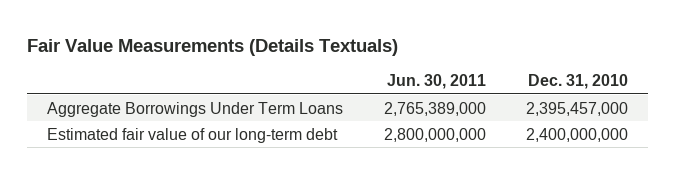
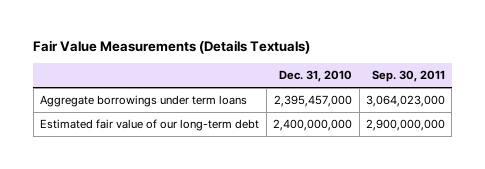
[386,74,486,90] Jun. 30, 2011 -> none
none -> [371,70,445,83] Sep. 30, 2011
[47,101,344,117] Aggregate Borrowings Under Term Loans -> [40,95,248,108] Aggregate borrowings under term loans

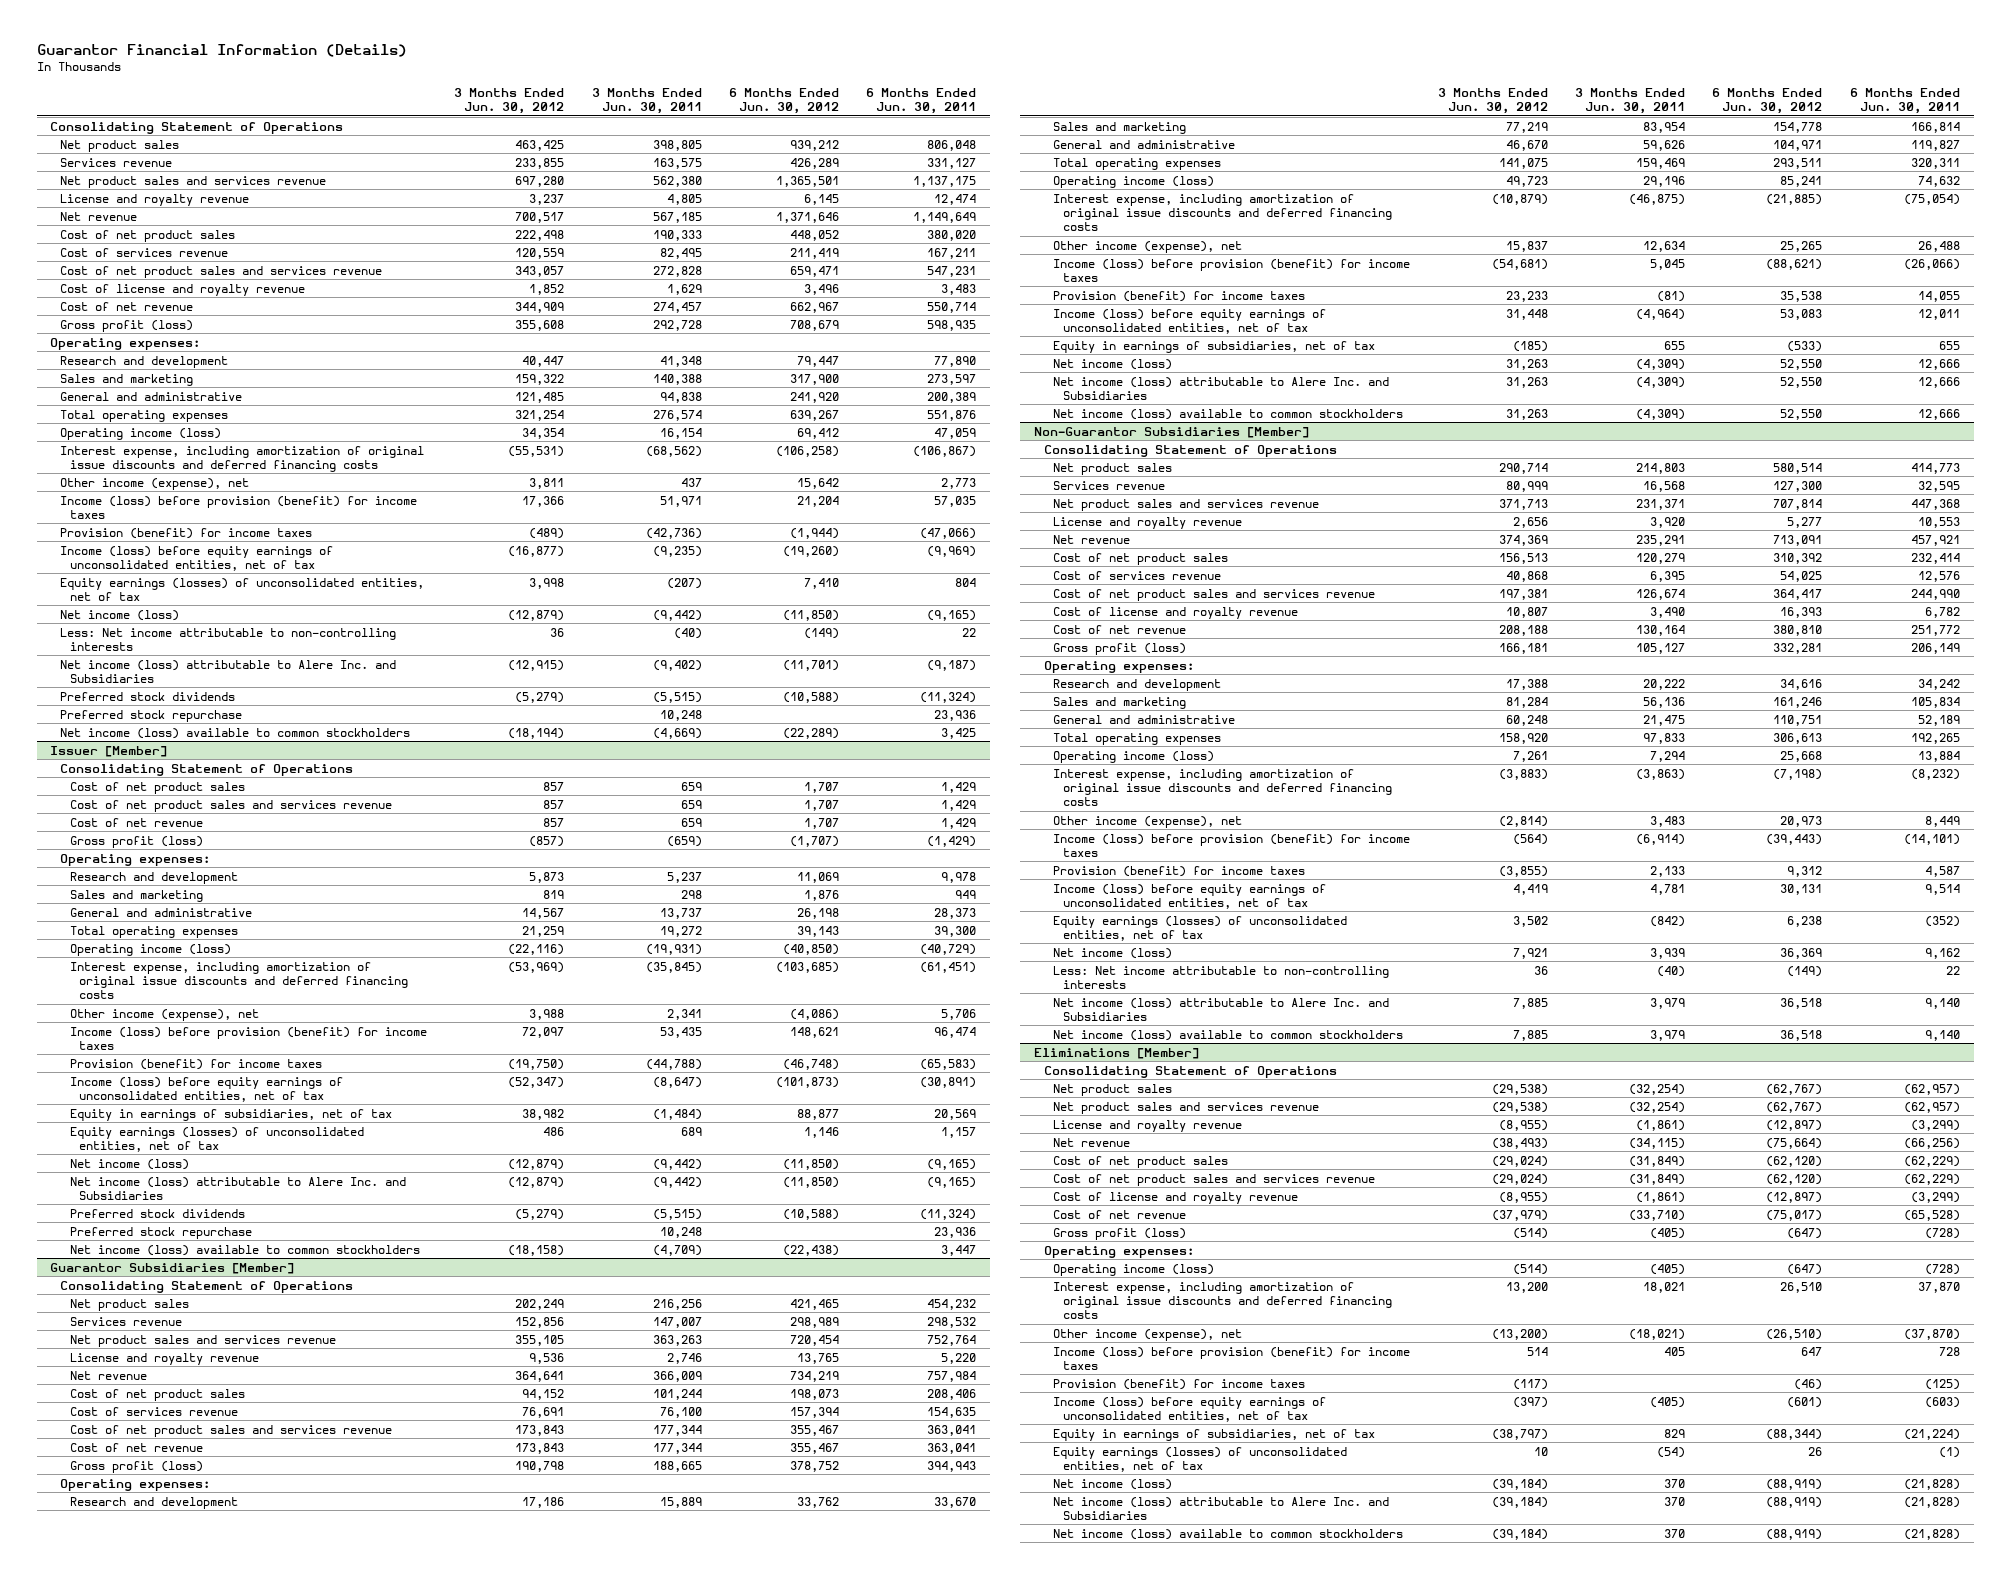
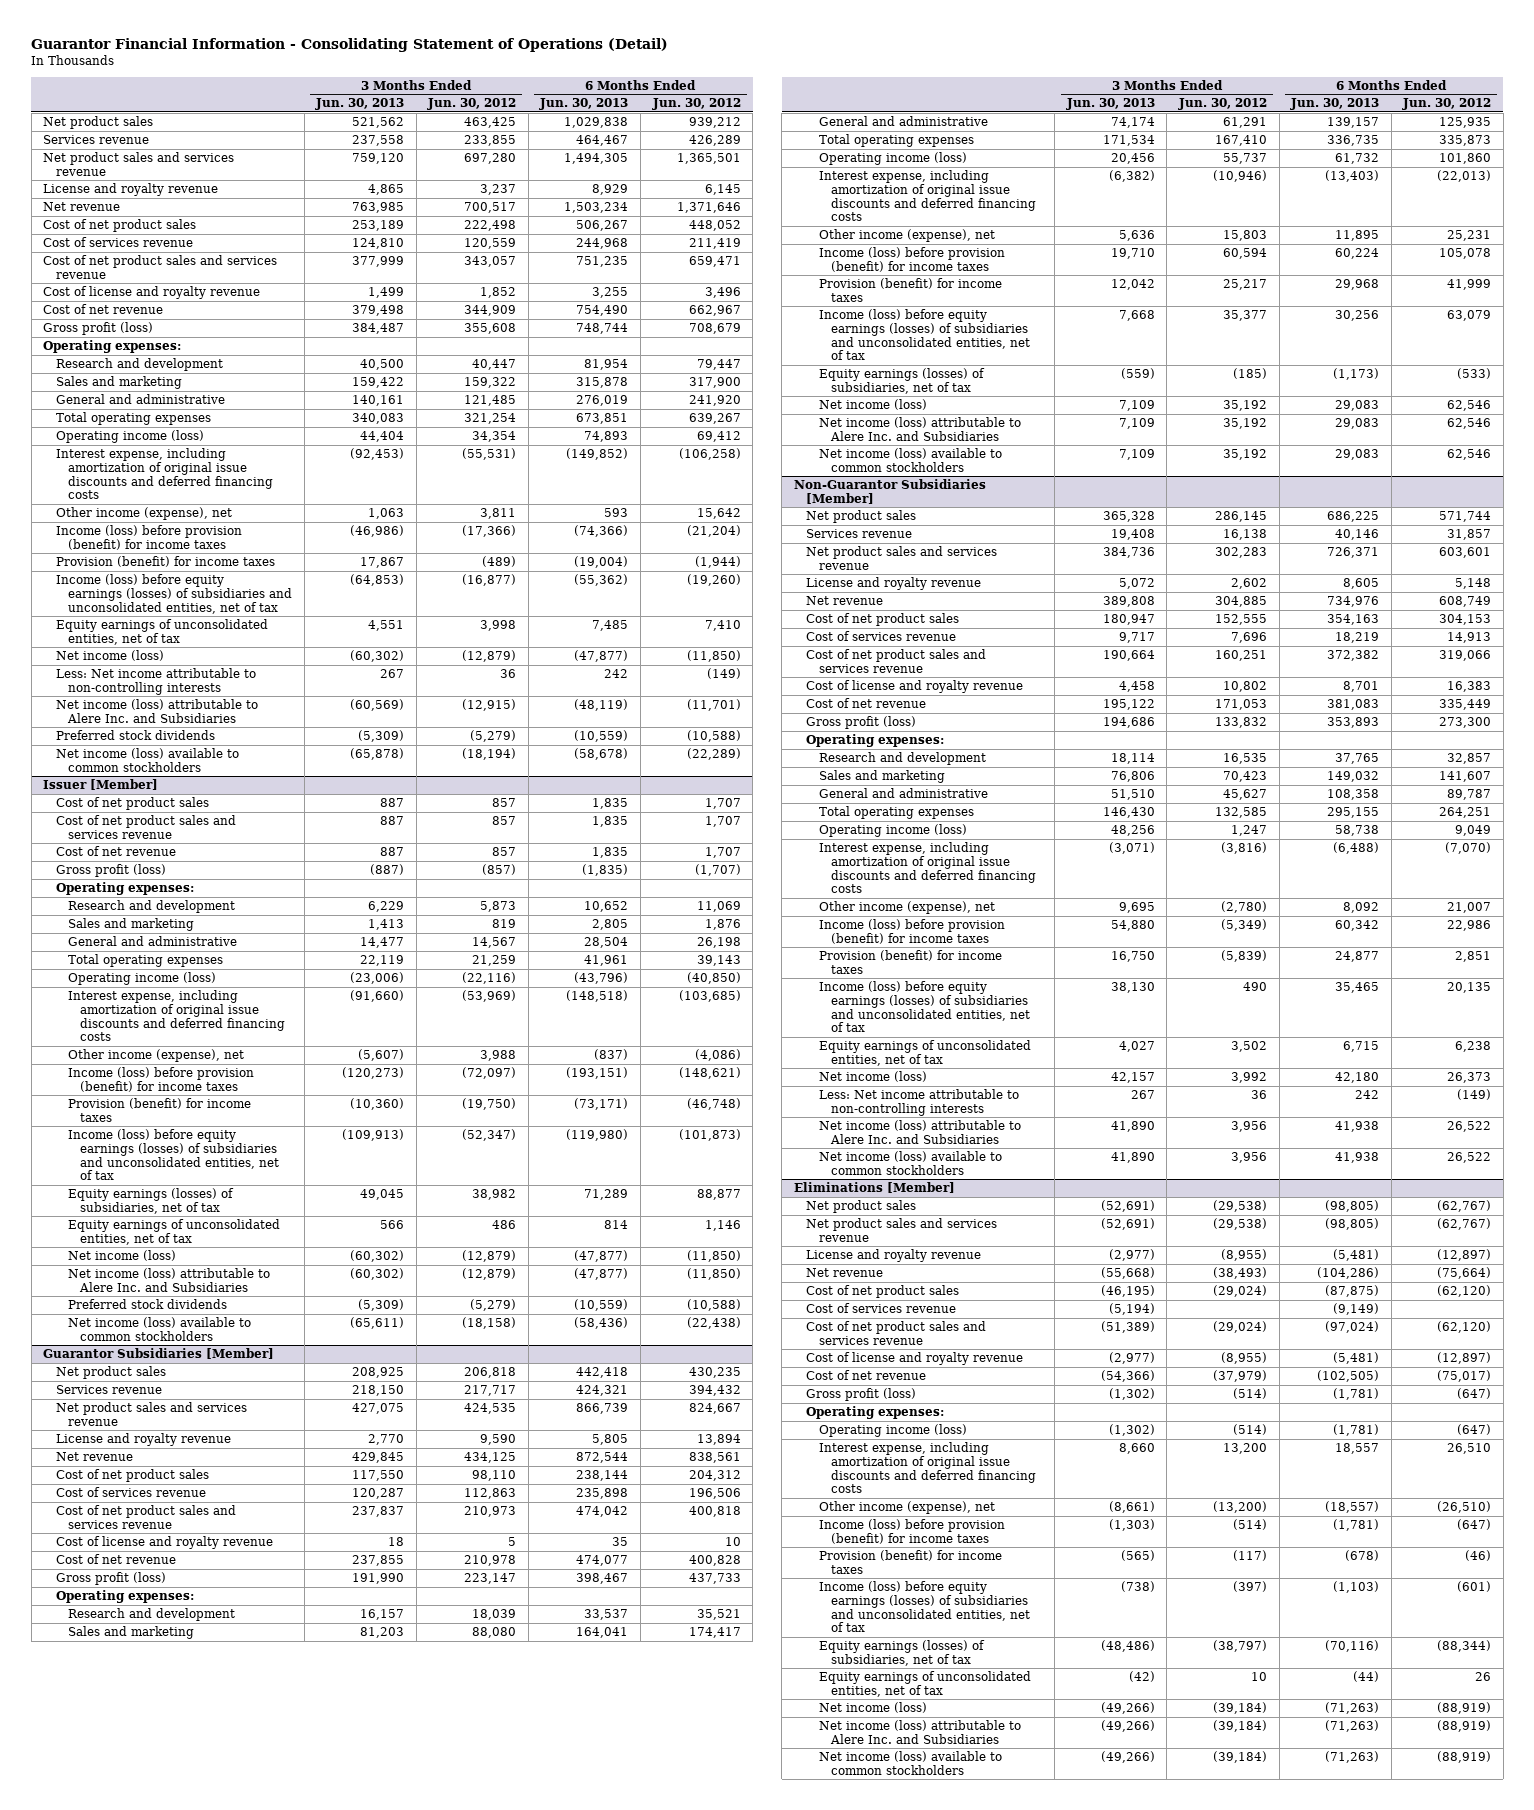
[36,44,407,58] Guarantor Financial Information (Details) -> [31,38,669,53] Guarantor Financial Information - Consolidating Statement of Operations (Detail)
[591,88,702,115] 3 Months Ended Jun. 30, 2011 -> none
[866,88,977,115] 6 Months Ended Jun. 30, 2011 -> none
none -> [315,98,405,111] Jun. 30, 2013
none -> [539,98,629,111] Jun. 30, 2013
[50,121,344,134] Consolidating Statement of Operations -> none
[522,495,565,507] 17,366 -> [462,525,517,538] (17,366)
[796,495,839,507] 21,204 -> [686,525,741,538] (21,204)
[59,545,333,571] Income (loss) before equity earnings of unconsolidated entities, net of tax -> [55,574,292,614] Income (loss) before equity earnings (losses) of subsidiaries and unconsolidated entities, net of tax
[59,577,424,601] Equity earnings (losses) of unconsolidated entities, net of tax -> [55,619,268,645] Equity earnings of unconsolidated entities, net of tax
[59,709,242,722] Preferred stock repurchase -> none
[59,763,353,776] Consolidating Statement of Operations -> none
[522,1026,565,1038] 72,097 -> [462,1067,517,1080] (72,097)
[789,1026,839,1038] 148,621 -> [678,1067,741,1080] (148,621)
[69,1076,343,1102] Income (loss) before equity earnings of unconsolidated entities, net of tax -> [67,1129,280,1181] Income (loss) before equity earnings (losses) of subsidiaries and unconsolidated entities, net of tax
[69,1108,392,1121] Equity in earnings of subsidiaries, net of tax -> [67,1188,234,1214] Equity earnings (losses) of subsidiaries, net of tax
[69,1126,364,1152] Equity earnings (losses) of unconsolidated entities, net of tax -> [67,1219,280,1245] Equity earnings of unconsolidated entities, net of tax
[69,1226,252,1239] Preferred stock repurchase -> none
[59,1280,353,1293] Consolidating Statement of Operations -> none
[515,1298,565,1310] 202,249 -> [464,1367,517,1379] 206,818
[789,1298,839,1310] 421,465 -> [688,1367,741,1379] 430,235
[515,1316,565,1328] 152,856 -> [464,1385,517,1397] 217,717
[789,1316,839,1328] 298,989 -> [688,1385,741,1397] 394,432
[515,1334,565,1346] 355,105 -> [464,1403,517,1415] 424,535
[789,1334,839,1346] 720,454 -> [688,1403,741,1415] 824,667
[529,1352,565,1364] 9,536 -> [480,1434,517,1446] 9,590
[796,1352,839,1364] 13,765 -> [696,1434,741,1446] 13,894
[515,1370,565,1382] 364,641 -> [464,1452,517,1464] 434,125
[789,1370,839,1382] 734,219 -> [688,1452,741,1464] 838,561
[522,1388,565,1400] 94,152 -> [472,1470,517,1482] 98,110
[789,1388,839,1400] 198,073 -> [688,1470,741,1482] 204,312
[522,1406,565,1418] 76,691 -> [464,1488,517,1500] 112,863
[789,1406,839,1418] 157,394 -> [688,1488,741,1500] 196,506
[515,1424,565,1436] 173,843 -> [464,1506,517,1518] 210,973
[789,1424,839,1436] 355,467 -> [688,1506,741,1518] 400,818
none -> [55,1536,273,1550] Cost of license and royalty revenue
[515,1442,565,1454] 173,843 -> [464,1555,517,1567] 210,978
[789,1442,839,1454] 355,467 -> [688,1555,741,1567] 400,828
[515,1460,565,1472] 190,798 -> [464,1573,517,1585] 223,147
[789,1460,839,1472] 378,752 -> [688,1573,741,1585] 437,733
[522,1496,565,1508] 17,186 -> [472,1609,517,1621] 18,039
[796,1496,839,1508] 33,762 -> [696,1609,741,1621] 35,521
[1505,121,1548,133] 77,219 -> [472,1627,517,1639] 88,080
[1773,121,1823,133] 154,778 -> [688,1627,741,1639] 174,417
[1505,139,1548,151] 46,670 -> [1222,117,1267,129] 61,291
[1773,139,1823,151] 104,971 -> [1439,117,1492,129] 125,935
[1498,157,1548,169] 141,075 -> [1214,135,1267,147] 167,410
[1773,157,1823,169] 293,511 -> [1439,135,1492,147] 335,873
[1505,175,1548,187] 49,723 -> [1222,153,1267,165] 55,737
[1780,175,1823,187] 85,241 -> [1439,153,1492,165] 101,860
[1491,193,1548,205] (10,879) -> [1212,170,1267,183] (10,946)
[1766,193,1823,205] (21,885) -> [1437,170,1492,183] (22,013)
[1505,240,1548,252] 15,837 -> [1222,230,1267,242] 15,803
[1780,240,1823,252] 25,265 -> [1447,230,1492,242] 25,231
[1491,258,1548,270] (54,681) -> [1222,248,1267,260] 60,594
[1766,258,1823,270] (88,621) -> [1439,248,1492,260] 105,078
[1505,290,1548,302] 23,233 -> [1222,279,1267,291] 25,217
[1780,290,1823,302] 35,538 -> [1447,279,1492,291] 41,999
[1053,308,1327,334] Income (loss) before equity earnings of unconsolidated entities, net of tax -> [818,309,1031,361] Income (loss) before equity earnings (losses) of subsidiaries and unconsolidated entities, net of tax
[1505,308,1548,320] 31,448 -> [1222,310,1267,322] 35,377
[1780,308,1823,320] 53,083 -> [1447,310,1492,322] 63,079
[1053,340,1376,353] Equity in earnings of subsidiaries, net of tax -> [818,368,985,394] Equity earnings (losses) of subsidiaries, net of tax
[1505,358,1548,370] 31,263 -> [1222,400,1267,412] 35,192
[1780,358,1823,370] 52,550 -> [1447,400,1492,412] 62,546
[1505,376,1548,388] 31,263 -> [1222,418,1267,430] 35,192
[1780,376,1823,388] 52,550 -> [1447,418,1492,430] 62,546
[1505,408,1548,420] 31,263 -> [1222,449,1267,461] 35,192
[1780,408,1823,420] 52,550 -> [1447,449,1492,461] 62,546
[1043,444,1337,457] Consolidating Statement of Operations -> none
[1498,462,1548,474] 290,714 -> [1214,511,1267,523] 286,145
[1773,462,1823,474] 580,514 -> [1439,511,1492,523] 571,744
[1505,480,1548,492] 80,999 -> [1222,529,1267,541] 16,138
[1773,480,1823,492] 127,300 -> [1447,529,1492,541] 31,857
[1498,498,1548,510] 371,713 -> [1214,547,1267,559] 302,283
[1773,498,1823,510] 707,814 -> [1439,547,1492,559] 603,601
[1512,516,1548,528] 2,656 -> [1230,578,1267,590] 2,602
[1787,516,1823,528] 5,277 -> [1455,578,1492,590] 5,148
[1498,534,1548,546] 374,369 -> [1214,596,1267,608] 304,885
[1773,534,1823,546] 713,091 -> [1439,596,1492,608] 608,749
[1498,552,1548,564] 156,513 -> [1214,614,1267,626] 152,555
[1773,552,1823,564] 310,392 -> [1439,614,1492,626] 304,153
[1505,570,1548,582] 40,868 -> [1230,632,1267,644] 7,696
[1780,570,1823,582] 54,025 -> [1447,632,1492,644] 14,913
[1498,588,1548,600] 197,381 -> [1214,650,1267,662] 160,251
[1773,588,1823,600] 364,417 -> [1439,650,1492,662] 319,066
[1505,606,1548,618] 10,807 -> [1222,681,1267,693] 10,802
[1780,606,1823,618] 16,393 -> [1447,681,1492,693] 16,383
[1498,624,1548,636] 208,188 -> [1214,699,1267,711] 171,053
[1773,624,1823,636] 380,810 -> [1439,699,1492,711] 335,449
[1498,642,1548,654] 166,181 -> [1214,717,1267,729] 133,832
[1773,642,1823,654] 332,281 -> [1439,717,1492,729] 273,300
[1505,678,1548,690] 17,388 -> [1222,753,1267,765] 16,535
[1780,678,1823,690] 34,616 -> [1447,753,1492,765] 32,857
[1505,696,1548,708] 81,284 -> [1222,771,1267,783] 70,423
[1773,696,1823,708] 161,246 -> [1439,771,1492,783] 141,607
[1505,714,1548,726] 60,248 -> [1222,789,1267,801] 45,627
[1773,714,1823,726] 110,751 -> [1447,789,1492,801] 89,787
[1498,732,1548,744] 158,920 -> [1214,807,1267,819] 132,585
[1773,732,1823,744] 306,613 -> [1439,807,1492,819] 264,251
[1512,750,1548,762] 7,261 -> [1230,825,1267,837] 1,247
[1780,750,1823,762] 25,668 -> [1455,825,1492,837] 9,049
[1498,768,1548,780] (3,883) -> [1220,842,1267,855] (3,816)
[1773,768,1823,780] (7,198) -> [1445,842,1492,855] (7,070)
[1498,815,1548,827] (2,814) -> [1220,901,1267,914] (2,780)
[1780,815,1823,827] 20,973 -> [1447,902,1492,914] 21,007
[1512,833,1548,845] (564) -> [1220,919,1267,932] (5,349)
[1766,833,1823,845] (39,443) -> [1447,920,1492,932] 22,986
[1498,865,1548,877] (3,855) -> [1220,950,1267,963] (5,839)
[1787,865,1823,877] 9,312 -> [1455,951,1492,963] 2,851
[1053,883,1327,909] Income (loss) before equity earnings of unconsolidated entities, net of tax -> [818,981,1031,1033] Income (loss) before equity earnings (losses) of subsidiaries and unconsolidated entities, net of tax
[1512,883,1548,895] 4,419 -> [1242,982,1267,992] 490
[1780,883,1823,895] 30,131 -> [1447,982,1492,994] 20,135
[1053,915,1348,941] Equity earnings (losses) of unconsolidated entities, net of tax -> [818,1040,1031,1066] Equity earnings of unconsolidated entities, net of tax
[1512,947,1548,959] 7,921 -> [1230,1072,1267,1084] 3,992
[1780,947,1823,959] 36,369 -> [1447,1072,1492,1084] 26,373
[1512,997,1548,1009] 7,885 -> [1230,1121,1267,1133] 3,956
[1780,997,1823,1009] 36,518 -> [1447,1121,1492,1133] 26,522
[1512,1029,1548,1041] 7,885 -> [1230,1152,1267,1164] 3,956
[1780,1029,1823,1041] 36,518 -> [1447,1152,1492,1164] 26,522
[1043,1065,1337,1078] Consolidating Statement of Operations -> none
none -> [806,1303,957,1314] Cost of services revenue
[1526,1346,1548,1356] 514 -> [1232,1519,1267,1531] (514)
[1801,1346,1823,1356] 647 -> [1457,1519,1492,1531] (647)
[1053,1396,1327,1422] Income (loss) before equity earnings of unconsolidated entities, net of tax -> [818,1581,1031,1633] Income (loss) before equity earnings (losses) of subsidiaries and unconsolidated entities, net of tax
[1053,1428,1376,1441] Equity in earnings of subsidiaries, net of tax -> [818,1640,985,1666] Equity earnings (losses) of subsidiaries, net of tax
[1053,1446,1348,1472] Equity earnings (losses) of unconsolidated entities, net of tax -> [818,1671,1031,1697] Equity earnings of unconsolidated entities, net of tax

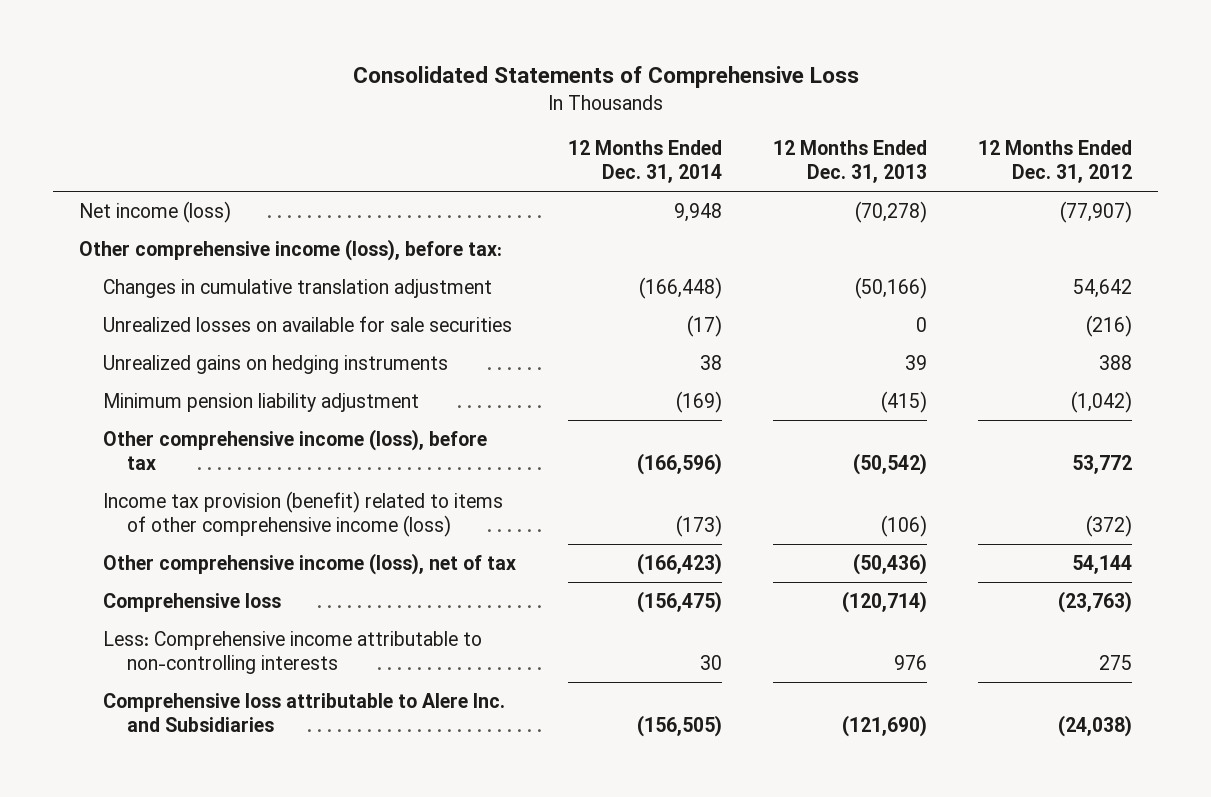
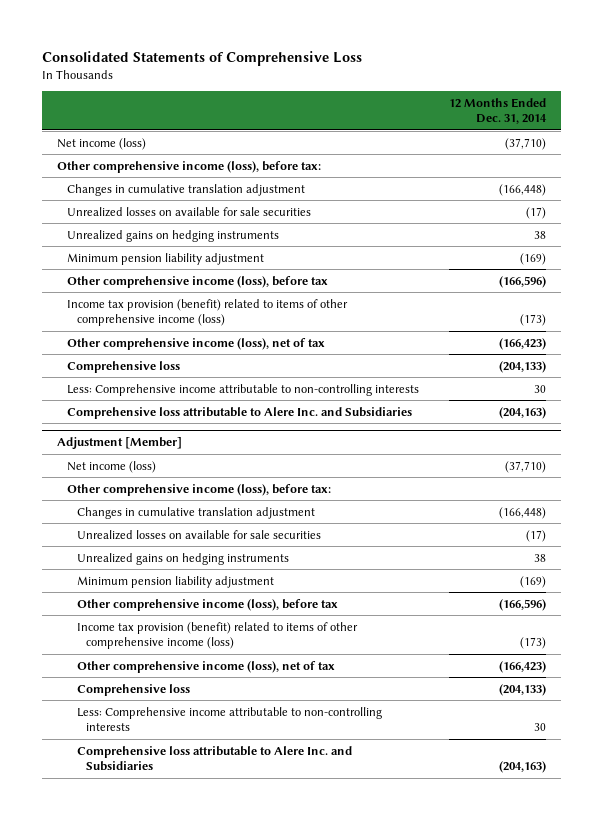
[772,139,927,184] 12 Months Ended Dec. 31, 2013 -> none
[978,139,1133,184] 12 Months Ended Dec. 31, 2012 -> none
[673,202,722,222] 9,948 -> [505,137,547,150] (37,710)
[636,590,722,613] (156,475) -> [499,360,547,373] (204,133)
[636,715,722,738] (156,505) -> [499,406,547,419] (204,163)
none -> [57,437,183,450] Adjustment [Member]
none -> [66,460,156,473] Net income (loss)
none -> [66,483,331,496] Other comprehensive income (loss), before tax:
none -> [76,506,315,519] Changes in cumulative translation adjustment
none -> [76,529,321,540] Unrealized losses on available for sale securities
none -> [76,552,289,565] Unrealized gains on hedging instruments
none -> [76,575,274,588] Minimum pension liability adjustment
none -> [76,598,338,611] Other comprehensive income (loss), before tax
none -> [76,621,358,650] Income tax provision (benefit) related to items of other comprehensive income (loss)
none -> [76,660,335,673] Other comprehensive income (loss), net of tax
none -> [76,683,190,696] Comprehensive loss
none -> [76,706,382,732] Less: Comprehensive income attributable to non-controlling interests
none -> [76,745,352,772] Comprehensive loss attributable to Alere Inc. and Subsidiaries

